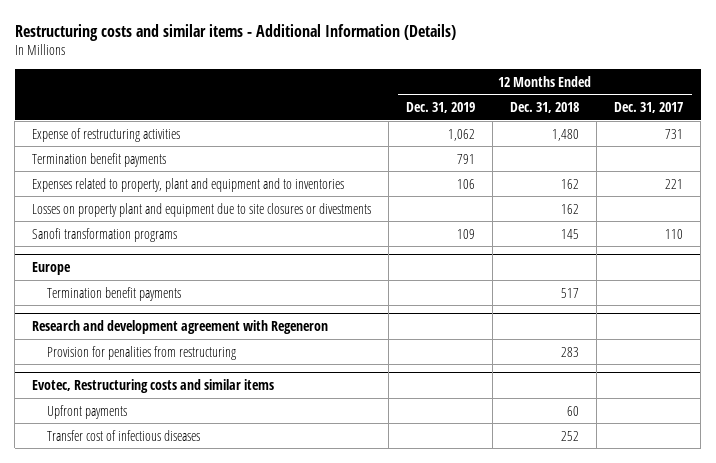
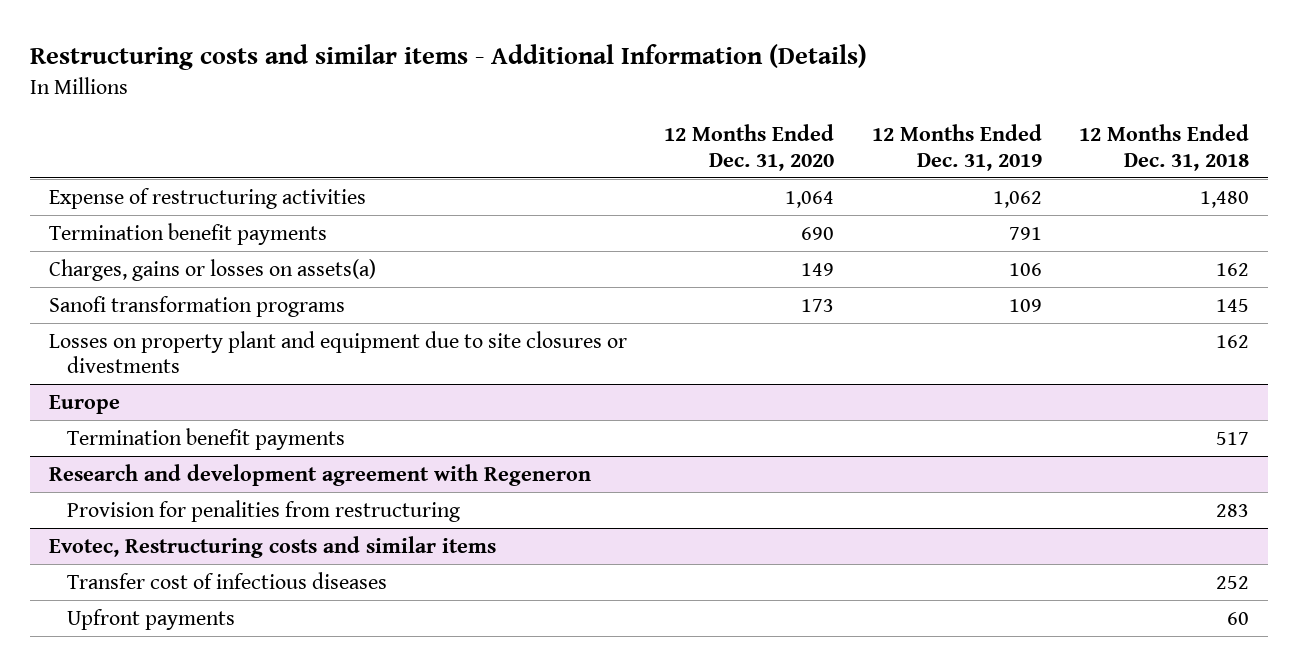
[614,102,684,114] Dec. 31, 2017 -> none
none -> [664,124,835,171] 12 Months Ended Dec. 31, 2020
[32,177,345,192] Expenses related to property, plant and equipment and to inventories -> [48,258,376,281] Charges, gains or losses on assets(a)
[32,202,372,217] Losses on property plant and equipment due to site closures or divestments -> [48,330,627,374] Losses on property plant and equipment due to site closures or divestments
[46,404,127,419] Upfront payments -> [67,608,236,630] Upfront payments

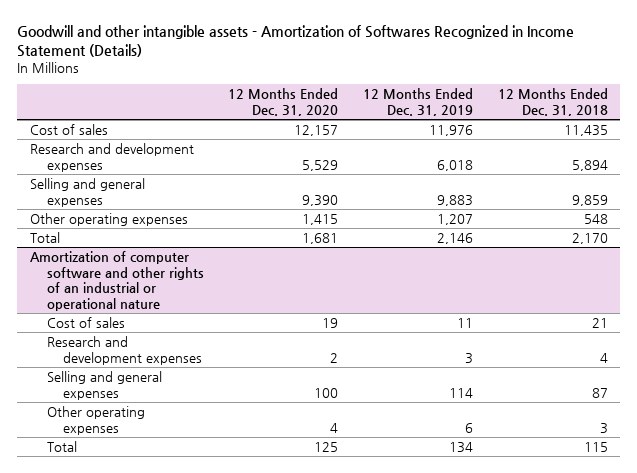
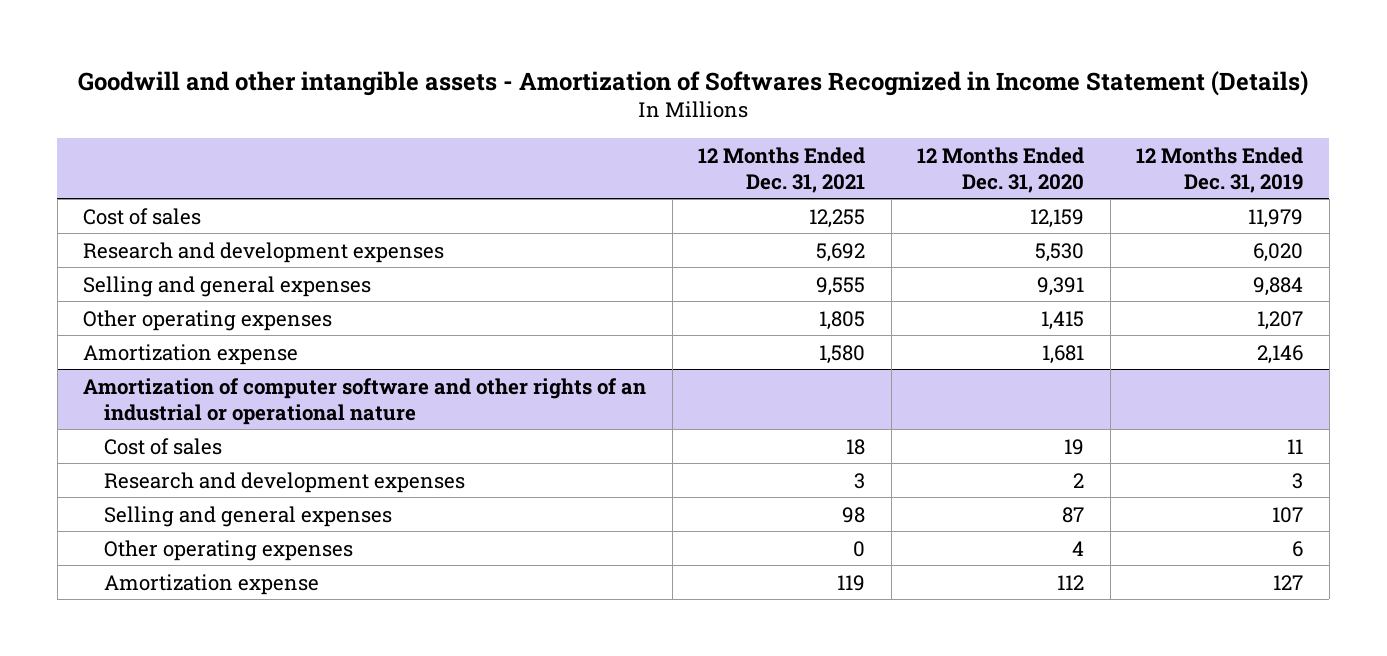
[497,88,608,116] 12 Months Ended Dec. 31, 2018 -> none
none -> [698,146,866,193] 12 Months Ended Dec. 31, 2021
[294,124,339,136] 12,157 -> [1030,208,1085,228] 12,159
[429,124,474,136] 11,976 -> [1248,208,1304,228] 11,979
[302,159,339,171] 5,529 -> [1035,242,1085,262] 5,530
[437,159,474,171] 6,018 -> [1253,242,1304,262] 6,020
[302,194,339,206] 9,390 -> [1037,276,1085,296] 9,391
[437,194,474,206] 9,883 -> [1253,276,1304,296] 9,884
[29,231,60,243] Total -> [83,343,299,365] Amortization expense
[314,387,339,398] 100 -> [1062,506,1085,523] 87
[449,387,474,398] 114 -> [1272,506,1304,523] 107
[46,440,77,452] Total -> none
none -> [104,573,320,595] Amortization expense

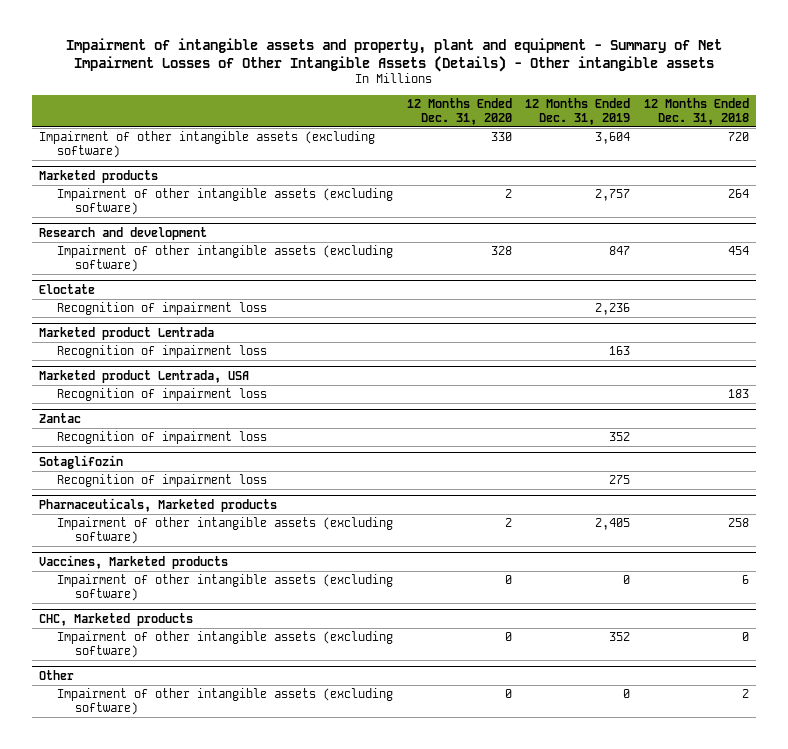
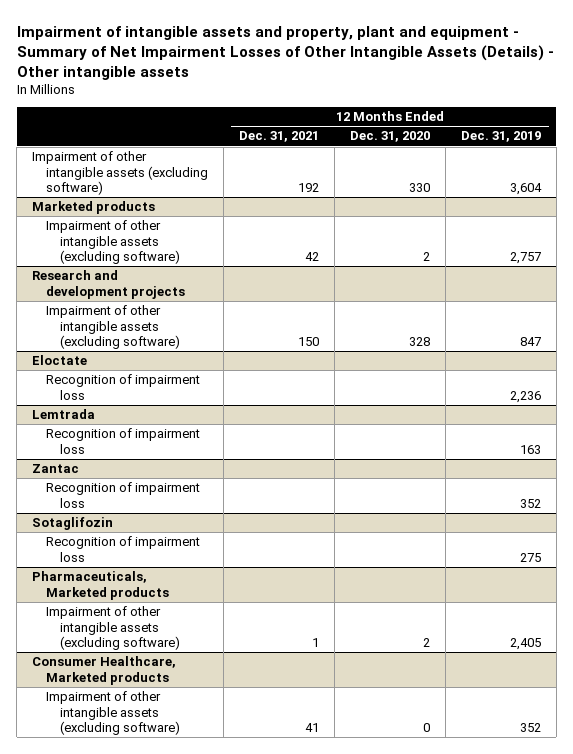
[644,97,750,125] 12 Months Ended Dec. 31, 2018 -> none
none -> [239,131,320,143] Dec. 31, 2021
[38,226,207,240] Research and development -> [32,270,186,299] Research and development projects
[38,326,214,340] Marketed product Lemtrada -> [32,409,96,420] Lemtrada
[38,369,249,383] Marketed product Lemtrada, USA -> none
[56,387,267,401] Recognition of impairment loss -> none
[38,554,228,569] Vaccines, Marketed products -> none
[56,573,393,601] Impairment of other intangible assets (excluding software) -> none
[38,612,193,626] CHC, Marketed products -> none
none -> [32,656,177,685] Consumer Healthcare, Marketed products
[38,669,74,680] Other -> none
[56,687,393,715] Impairment of other intangible assets (excluding software) -> none

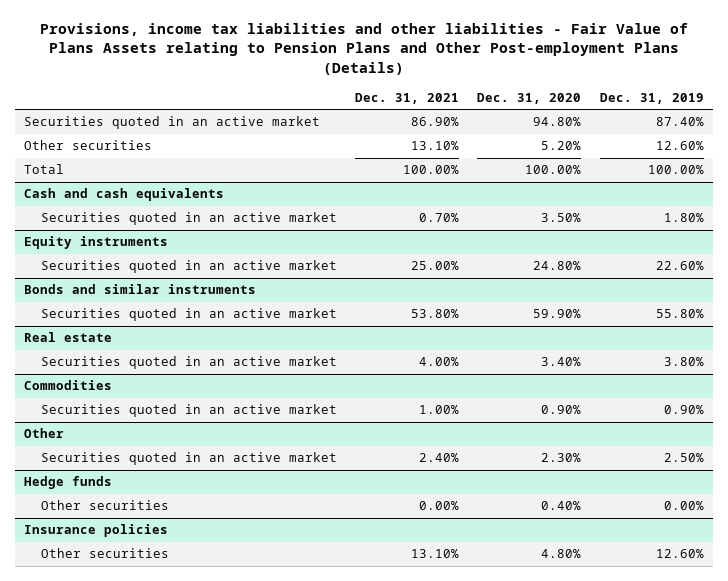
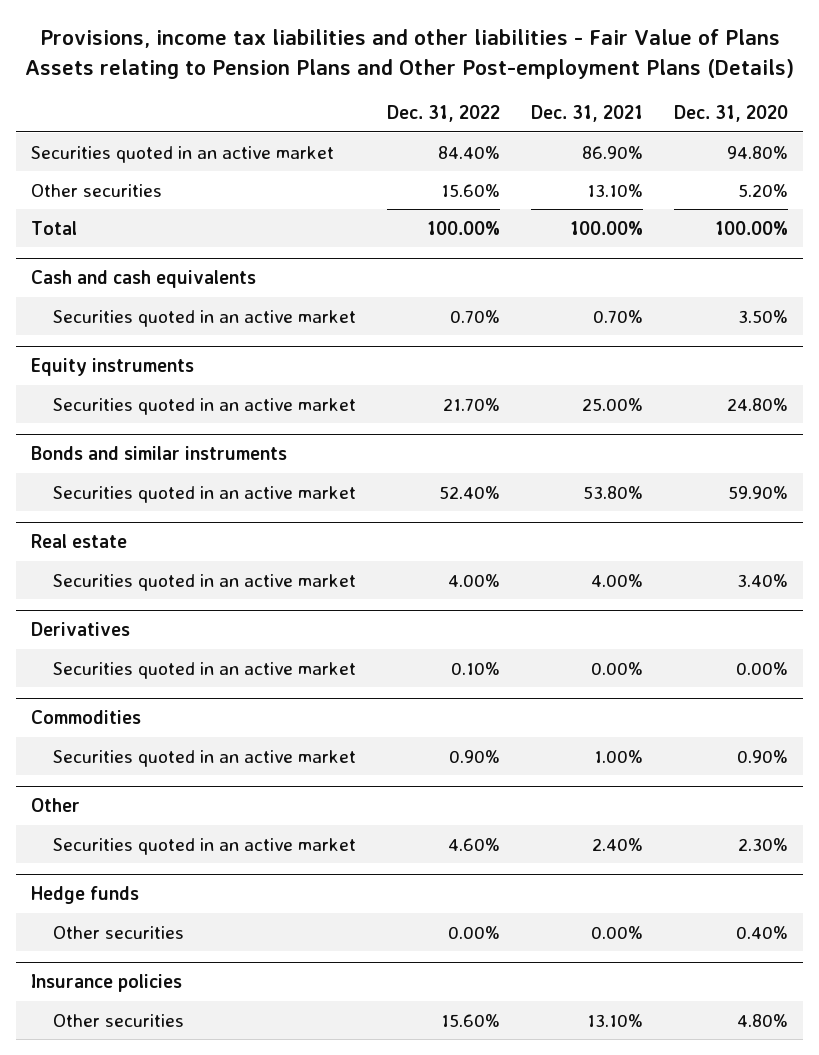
[599,92,704,104] Dec. 31, 2019 -> none
none -> [387,105,501,123] Dec. 31, 2022
none -> [31,622,131,637] Derivatives
none -> [53,661,357,679] Securities quoted in an active market

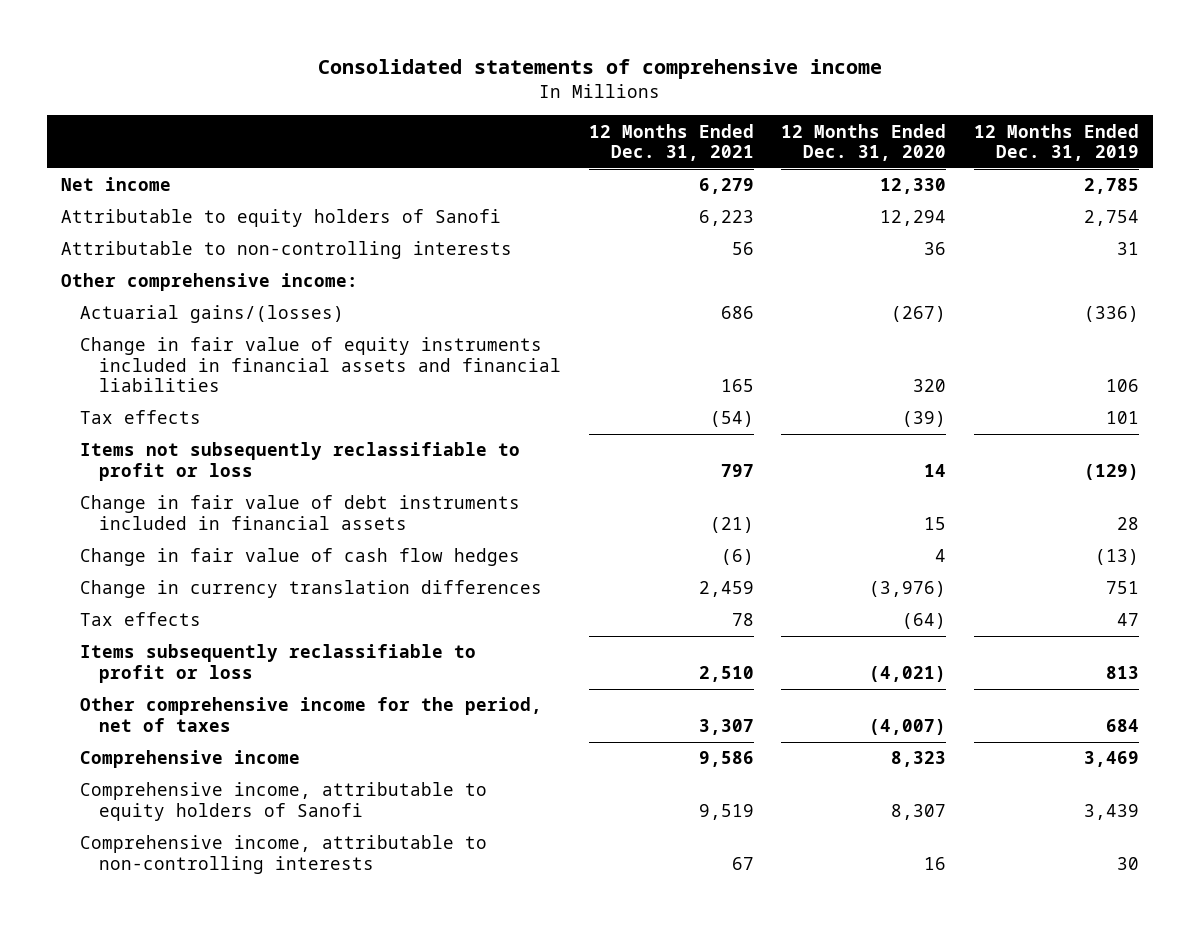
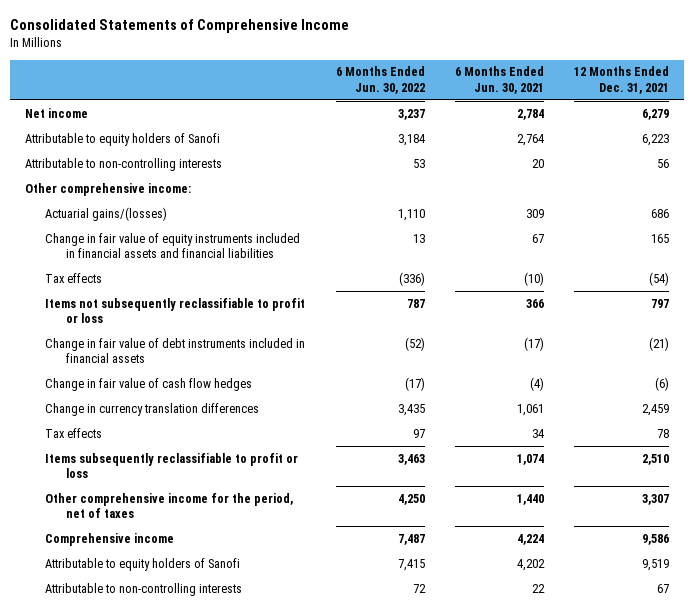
[317,59,882,80] Consolidated statements of comprehensive income -> [10,18,350,33] Consolidated Statements of Comprehensive Income
[781,123,947,162] 12 Months Ended Dec. 31, 2020 -> none
[973,123,1139,162] 12 Months Ended Dec. 31, 2019 -> none
none -> [335,66,425,95] 6 Months Ended Jun. 30, 2022
none -> [454,66,544,95] 6 Months Ended Jun. 30, 2021
[79,782,487,821] Comprehensive income, attributable to equity holders of Sanofi -> [45,557,241,571] Attributable to equity holders of Sanofi
[79,835,487,874] Comprehensive income, attributable to non-controlling interests -> [45,582,243,596] Attributable to non-controlling interests

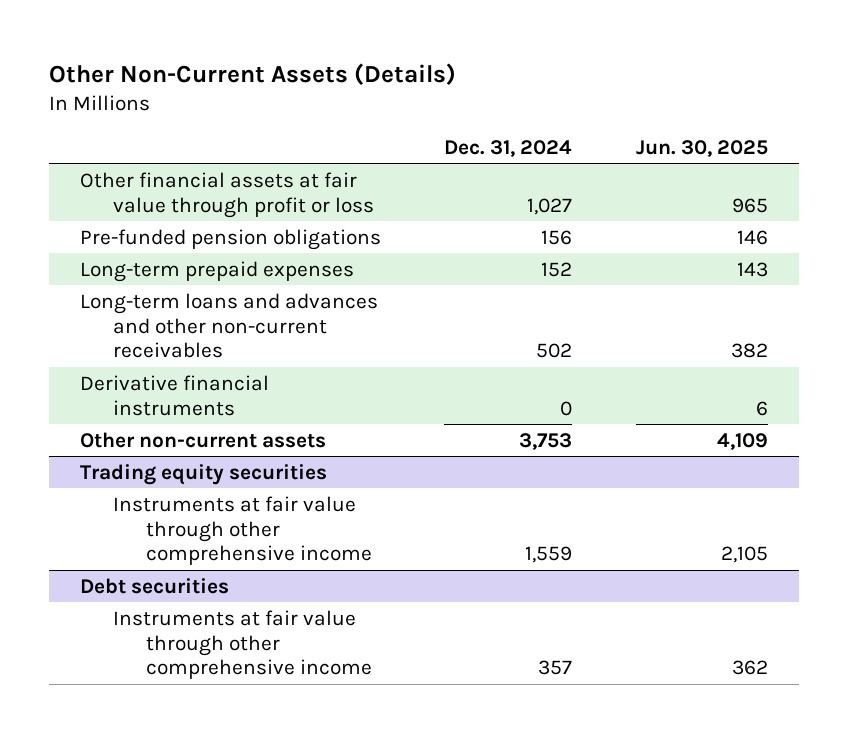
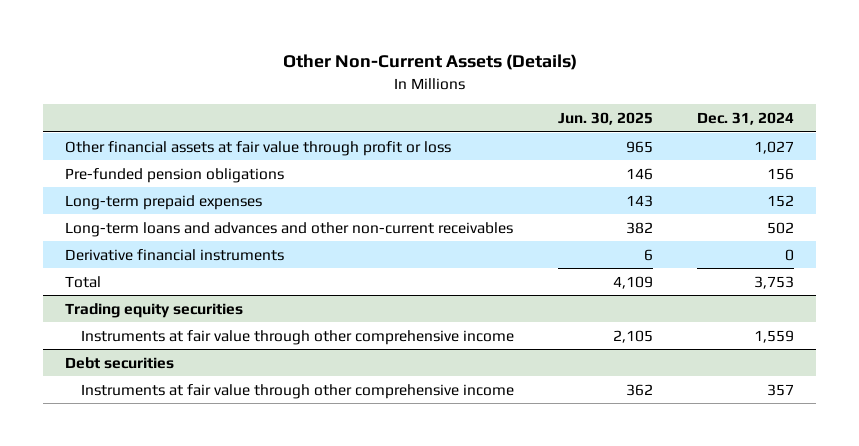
[80,431,327,448] Other non-current assets -> [64,275,101,288] Total

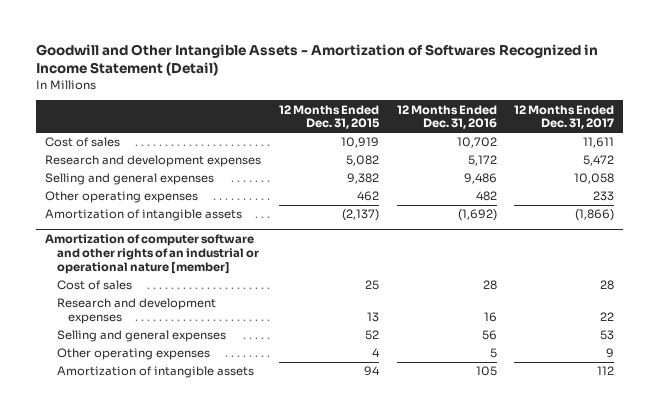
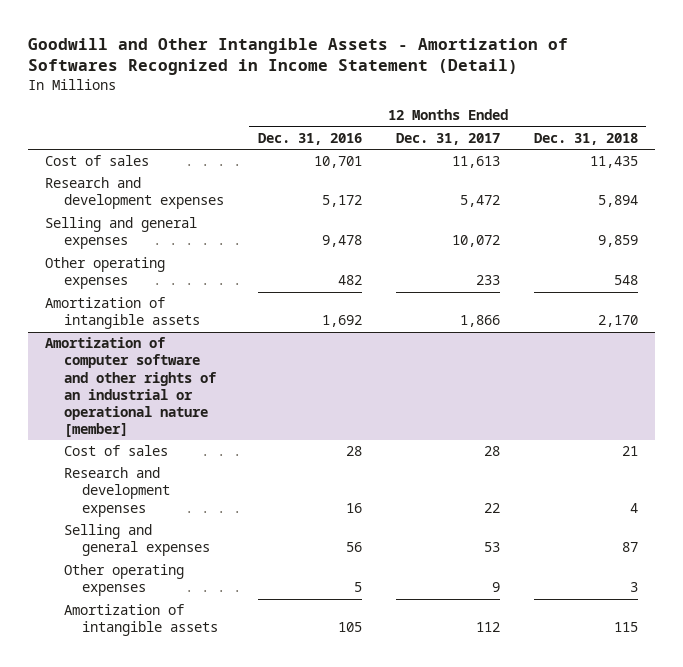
[278,104,380,130] 12 Months Ended Dec. 31, 2015 -> none
none -> [533,132,638,145] Dec. 31, 2018
[456,137,497,149] 10,702 -> [313,156,362,169] 10,701
[583,137,615,149] 11,611 -> [451,156,500,169] 11,613
[463,173,497,185] 9,486 -> [321,235,362,248] 9,478
[574,173,615,185] 10,058 -> [451,235,500,248] 10,072
[457,209,497,222] (1,692) -> [321,315,362,328] 1,692
[575,209,615,222] (1,866) -> [459,315,500,328] 1,866

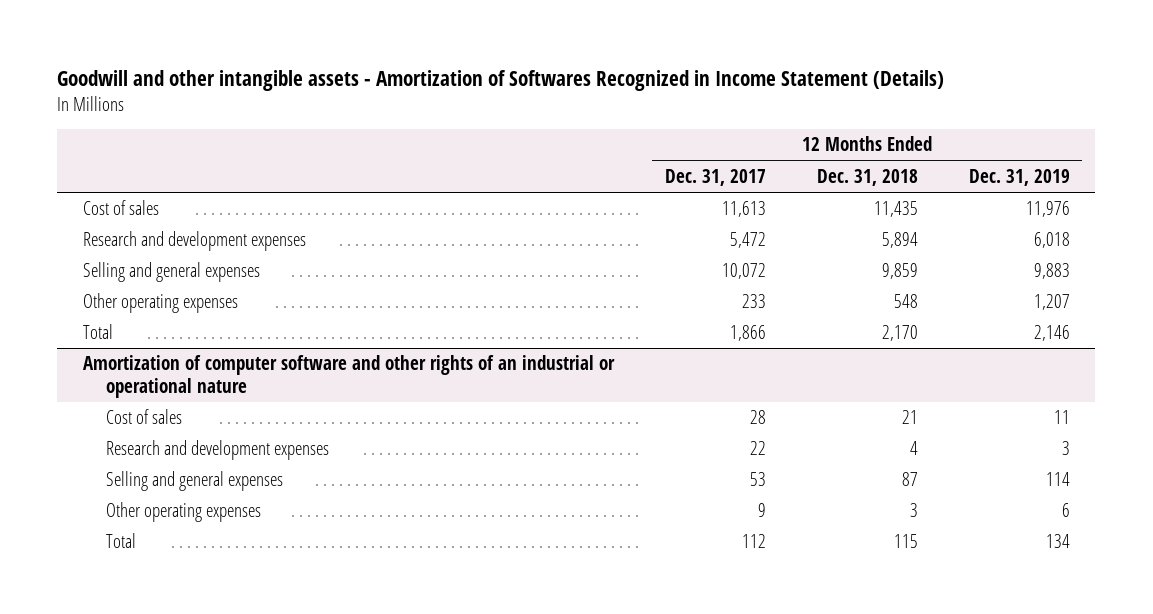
[28,37,569,76] Goodwill and Other Intangible Assets - Amortization of Softwares Recognized in Income Statement (Detail) -> [57,69,945,91] Goodwill and other intangible assets - Amortization of Softwares Recognized in Income Statement (Details)
[257,132,362,145] Dec. 31, 2016 -> none
none -> [968,168,1070,186] Dec. 31, 2019
[45,297,200,330] Amortization of intangible assets -> [82,324,113,340] Total
[45,337,217,437] Amortization of computer software and other rights of an industrial or operational nature [member] -> [82,355,615,398] Amortization of computer software and other rights of an industrial or operational nature
[63,604,219,637] Amortization of intangible assets -> [106,533,137,549] Total

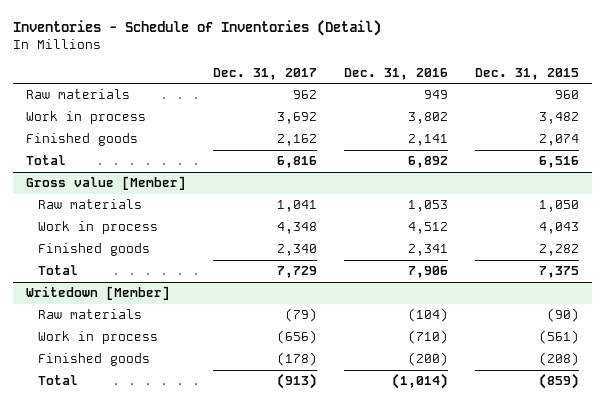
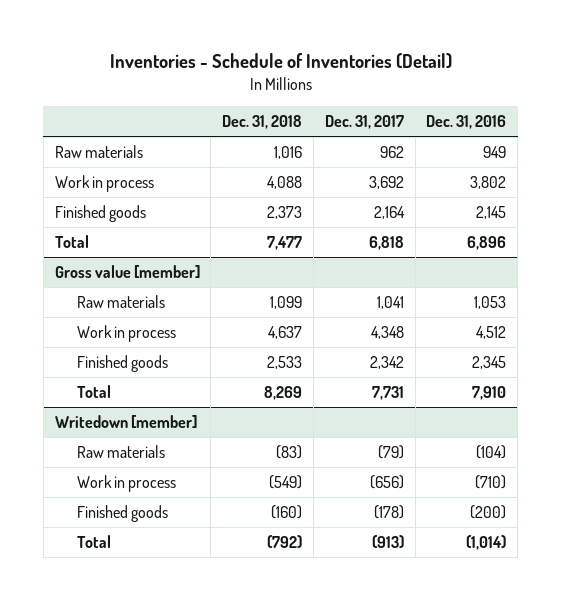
[474,67,579,80] Dec. 31, 2015 -> none
none -> [222,115,303,130] Dec. 31, 2018
[277,134,318,147] 2,162 -> [373,205,405,219] 2,164
[407,134,448,147] 2,141 -> [476,205,507,219] 2,145
[277,156,318,169] 6,816 -> [368,235,404,250] 6,818
[407,156,448,169] 6,892 -> [467,235,507,250] 6,896
[26,176,187,191] Gross value [Member] -> [54,264,200,278] Gross value [member]
[277,244,318,257] 2,340 -> [369,355,404,369] 2,342
[407,244,448,257] 2,341 -> [472,355,507,369] 2,345
[277,266,318,279] 7,729 -> [371,385,404,400] 7,731
[407,266,448,279] 7,906 -> [472,385,507,400] 7,910
[26,286,171,301] Writedown [Member] -> [54,414,197,428] Writedown [member]

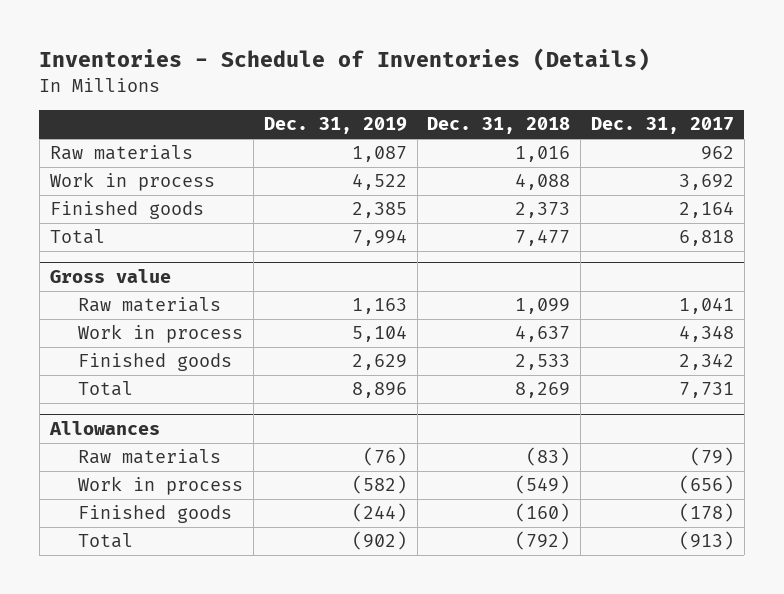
[109,53,452,70] Inventories - Schedule of Inventories (Detail) -> [39,48,651,72] Inventories - Schedule of Inventories (Details)
[426,115,507,130] Dec. 31, 2016 -> none
none -> [263,117,407,135] Dec. 31, 2019
[54,264,200,278] Gross value [member] -> [49,269,171,284] Gross value
[54,414,197,428] Writedown [member] -> [48,421,160,436] Allowances

